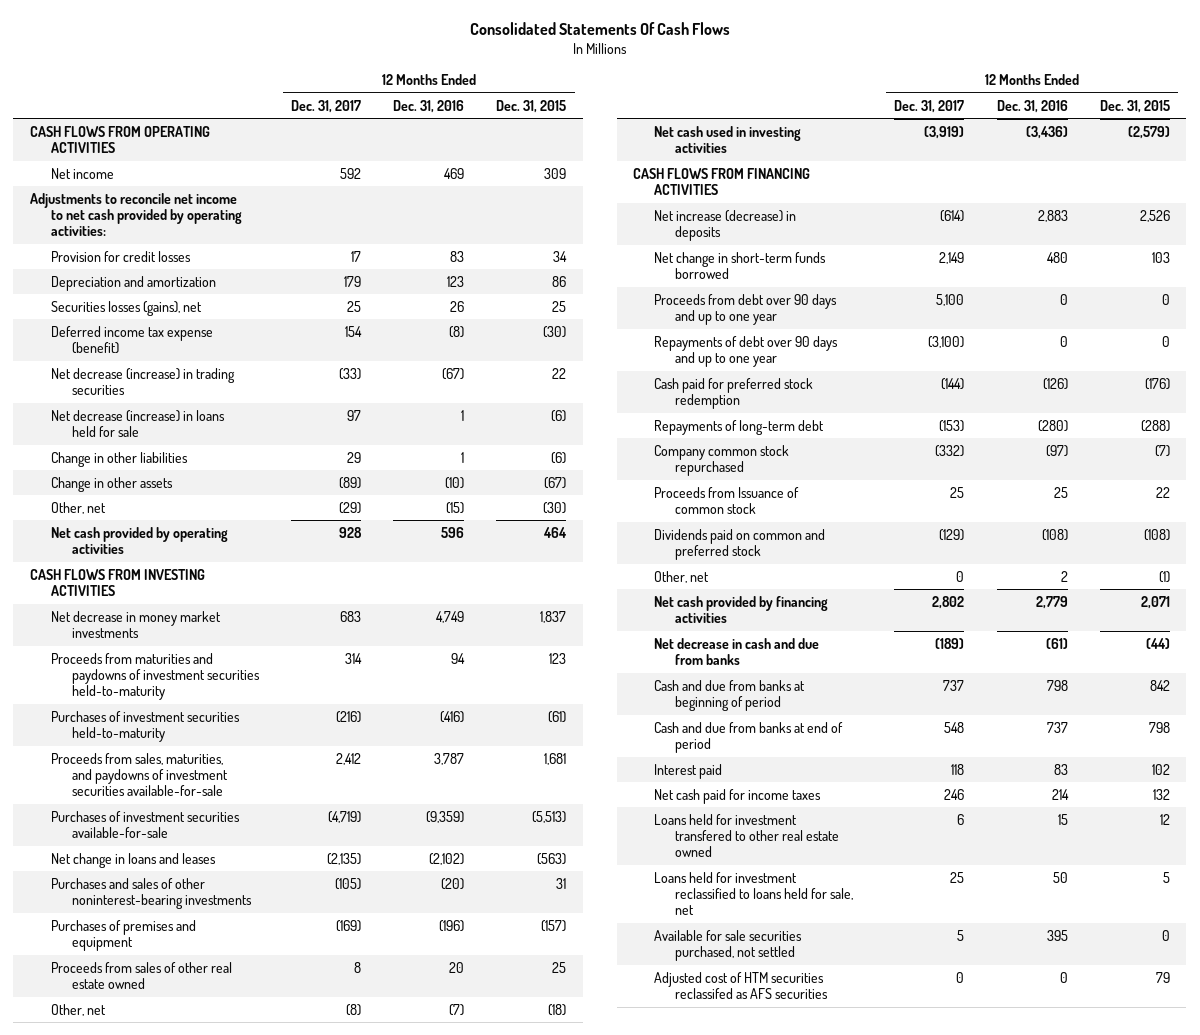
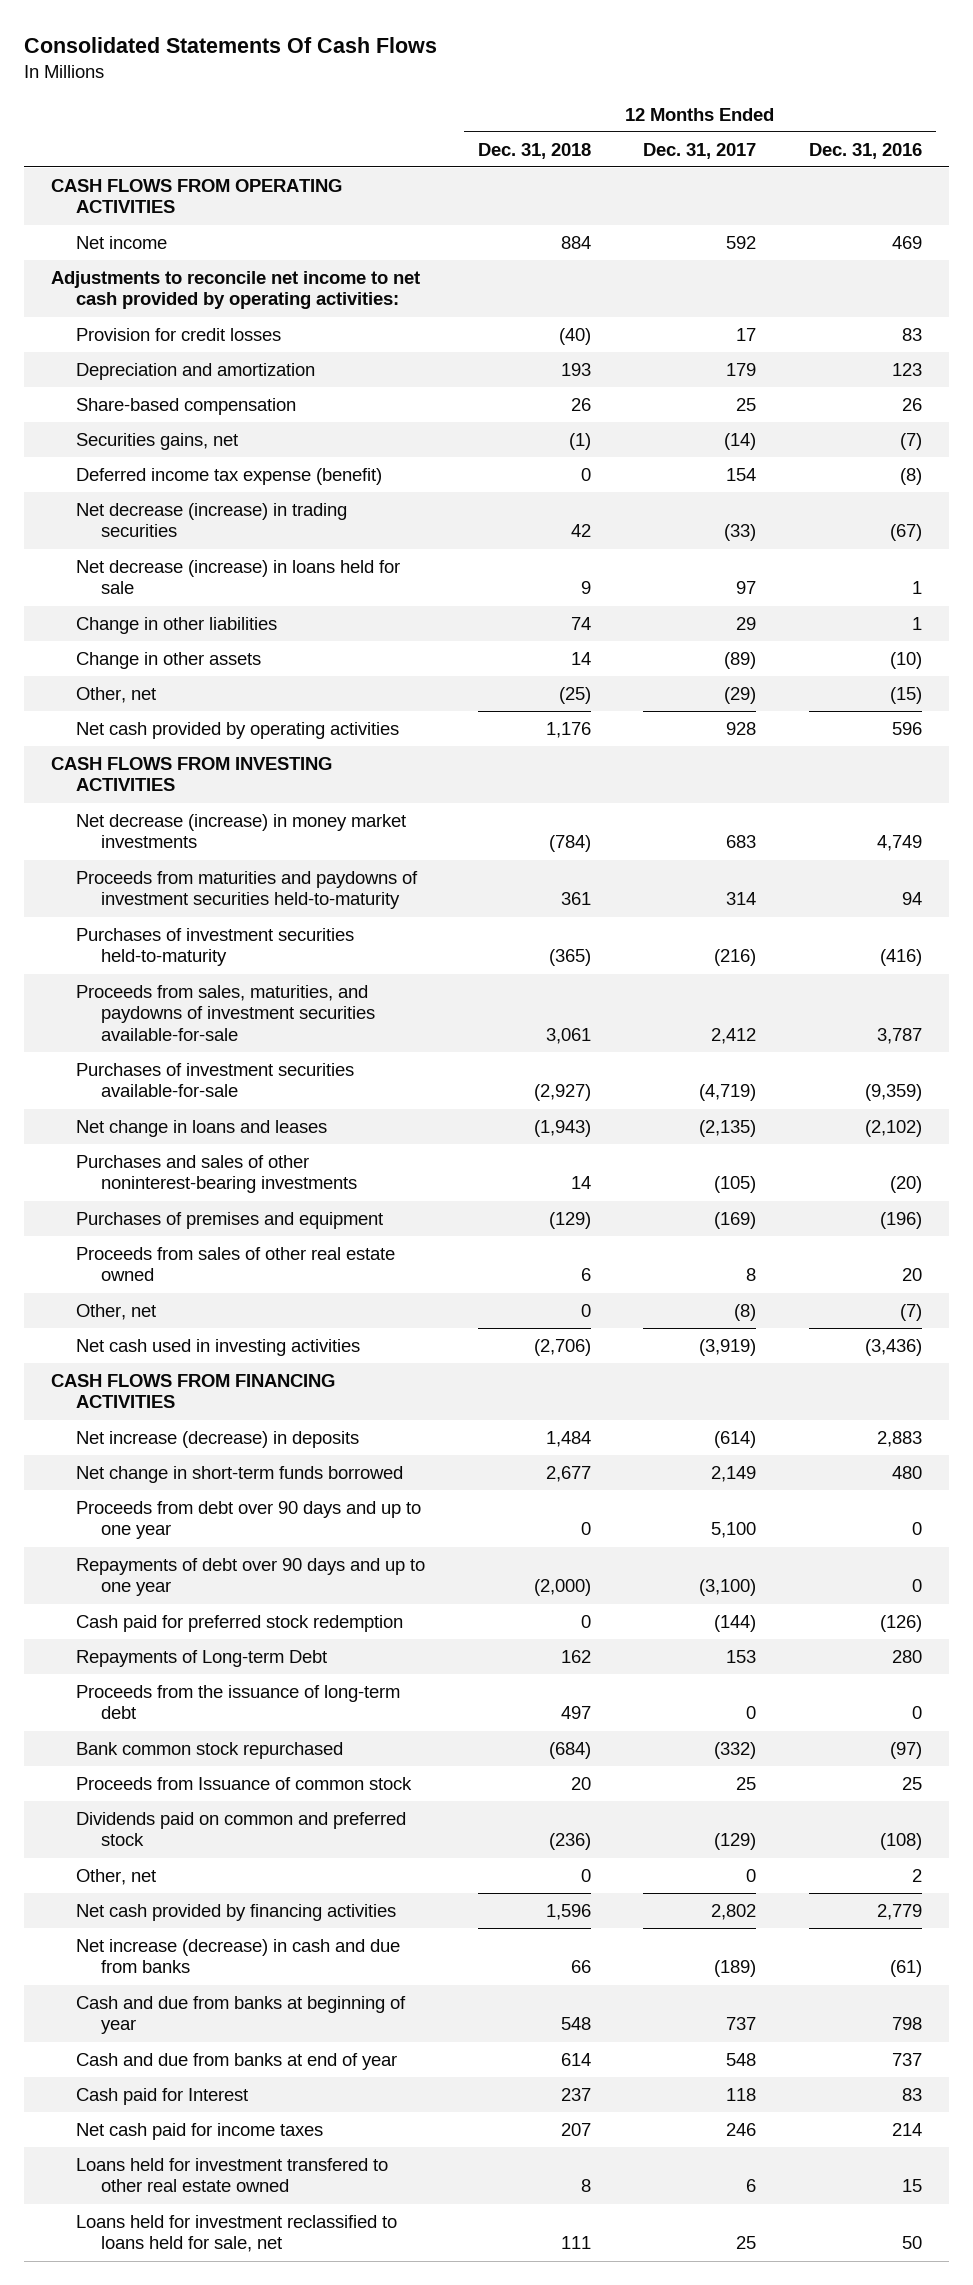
[496,99,567,113] Dec. 31, 2015 -> none
none -> [477,142,591,159] Dec. 31, 2018
[50,300,202,316] Securities losses (gains), net -> [75,397,296,415] Share-based compensation
none -> [75,432,238,450] Securities gains, net
[50,610,221,638] Net decrease in money market investments -> [75,813,406,849] Net decrease (increase) in money market investments
[654,419,825,435] Repayments of long-term debt -> [75,1649,327,1667] Repayments of Long-term Debt
[939,419,965,432] (153) -> [726,1649,757,1663] 153
[1037,419,1068,432] (280) -> [892,1649,923,1663] 280
none -> [75,1684,400,1720] Proceeds from the issuance of long-term debt
[654,444,790,476] Company common stock repurchased -> [75,1741,343,1759] Bank common stock repurchased
[654,637,820,665] Net decrease in cash and due from banks -> [75,1938,400,1974] Net increase (decrease) in cash and due from banks
[654,679,806,711] Cash and due from banks at beginning of period -> [75,1995,406,2035] Cash and due from banks at beginning of year
[654,721,844,753] Cash and due from banks at end of period -> [75,2052,397,2070] Cash and due from banks at end of year
[654,763,723,779] Interest paid -> [75,2087,248,2105] Cash paid for Interest
[654,929,803,961] Available for sale securities purchased, not settled -> none
[654,971,829,999] Adjusted cost of HTM securities reclassifed as AFS securities -> none

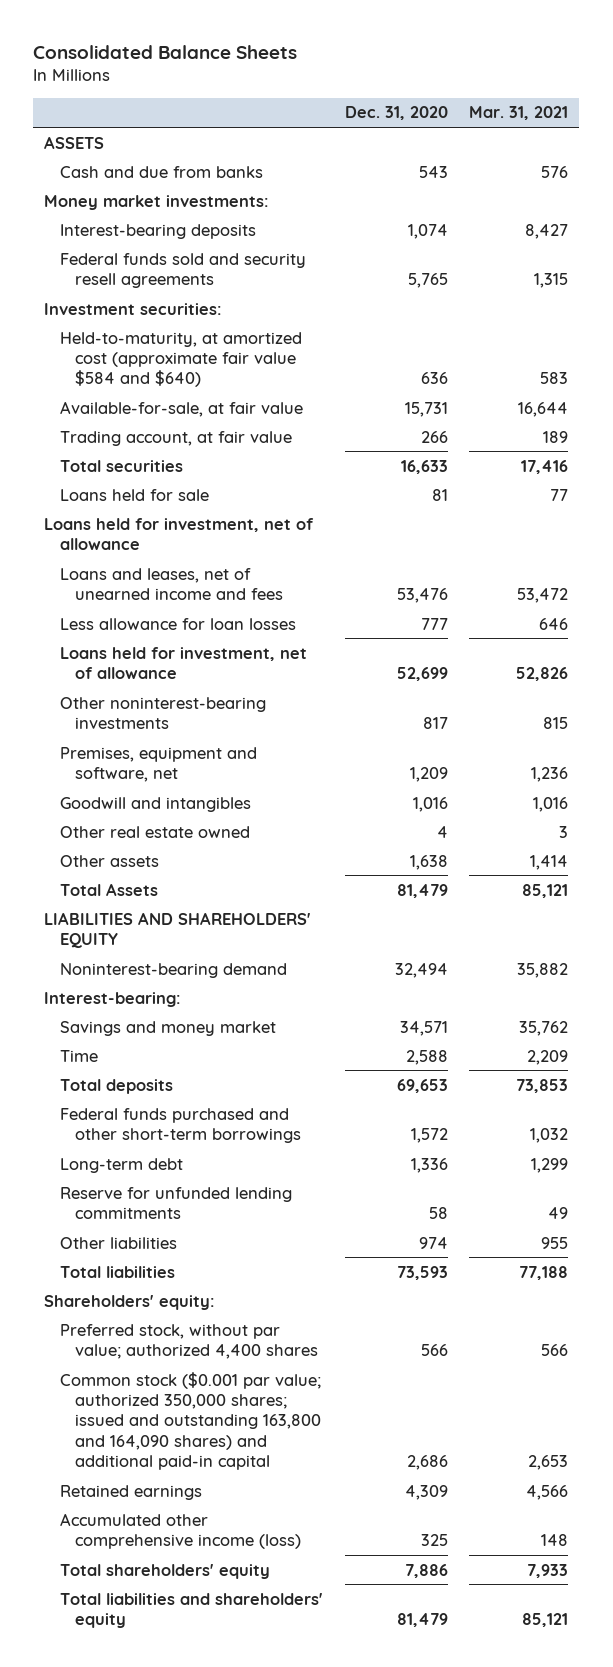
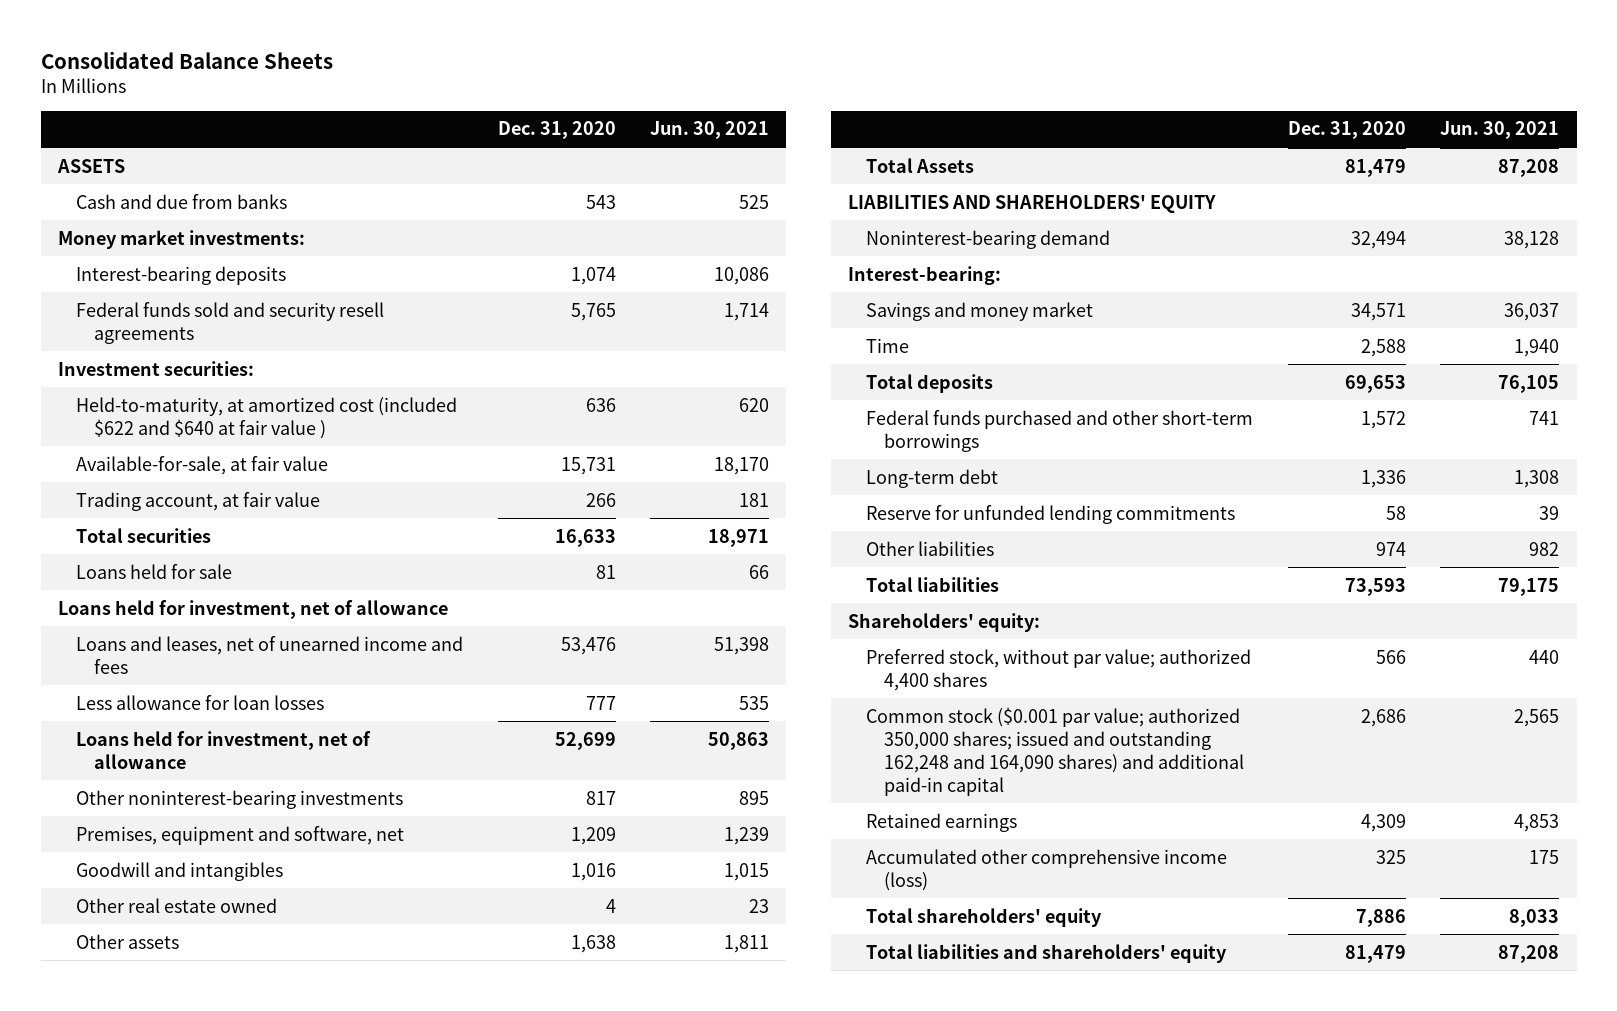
[469,106,569,121] Mar. 31, 2021 -> none
none -> [650,121,770,140] Jun. 30, 2021
[59,331,302,388] Held-to-maturity, at amortized cost (approximate fair value $584 and $640) -> [75,396,457,439] Held-to-maturity, at amortized cost (included $622 and $640 at fair value )
[59,1371,322,1471] Common stock ($0.001 par value; authorized 350,000 shares; issued and outstanding 163,800 and 164,090 shares) and additional paid-in capital -> [866,706,1244,796] Common stock ($0.001 par value; authorized 350,000 shares; issued and outstanding 162,248 and 164,090 shares) and additional paid-in capital

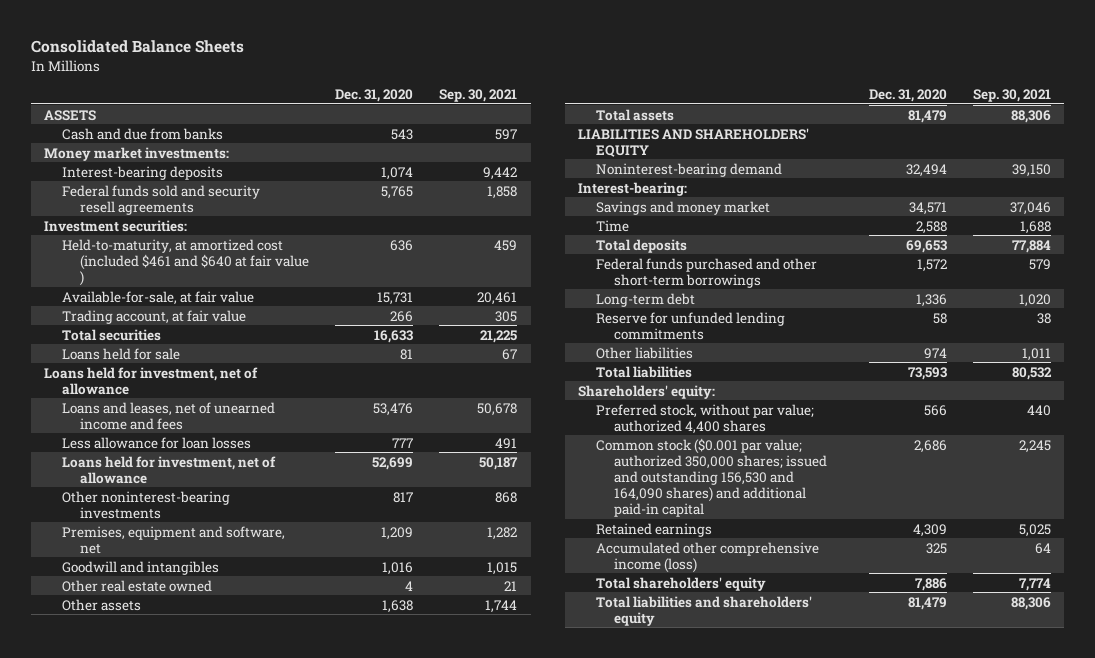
[650,121,770,140] Jun. 30, 2021 -> none
none -> [439,88,518,102] Sep. 30, 2021
[75,396,457,439] Held-to-maturity, at amortized cost (included $622 and $640 at fair value ) -> [62,238,309,286] Held-to-maturity, at amortized cost (included $461 and $640 at fair value )
[866,157,975,173] Total Assets -> [595,108,674,121] Total assets
[866,706,1244,796] Common stock ($0.001 par value; authorized 350,000 shares; issued and outstanding 162,248 and 164,090 shares) and additional paid-in capital -> [595,437,827,517] Common stock ($0.001 par value; authorized 350,000 shares; issued and outstanding 156,530 and 164,090 shares) and additional paid-in capital

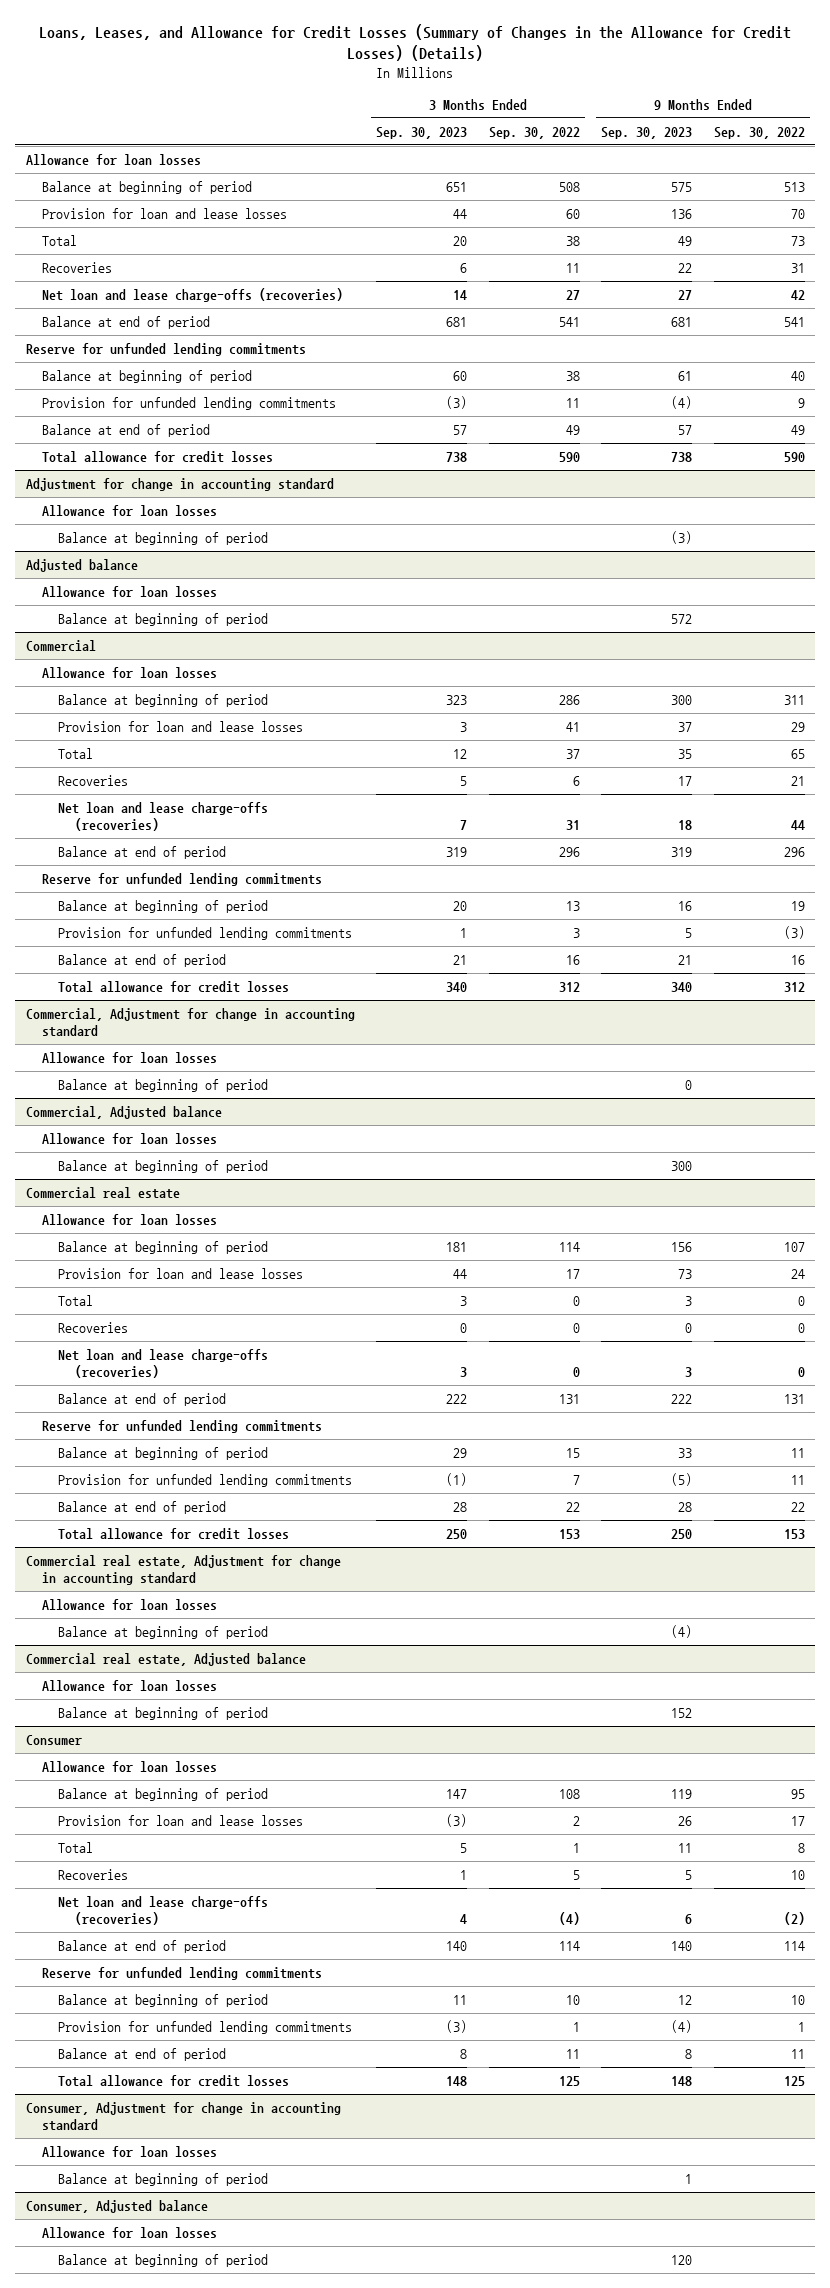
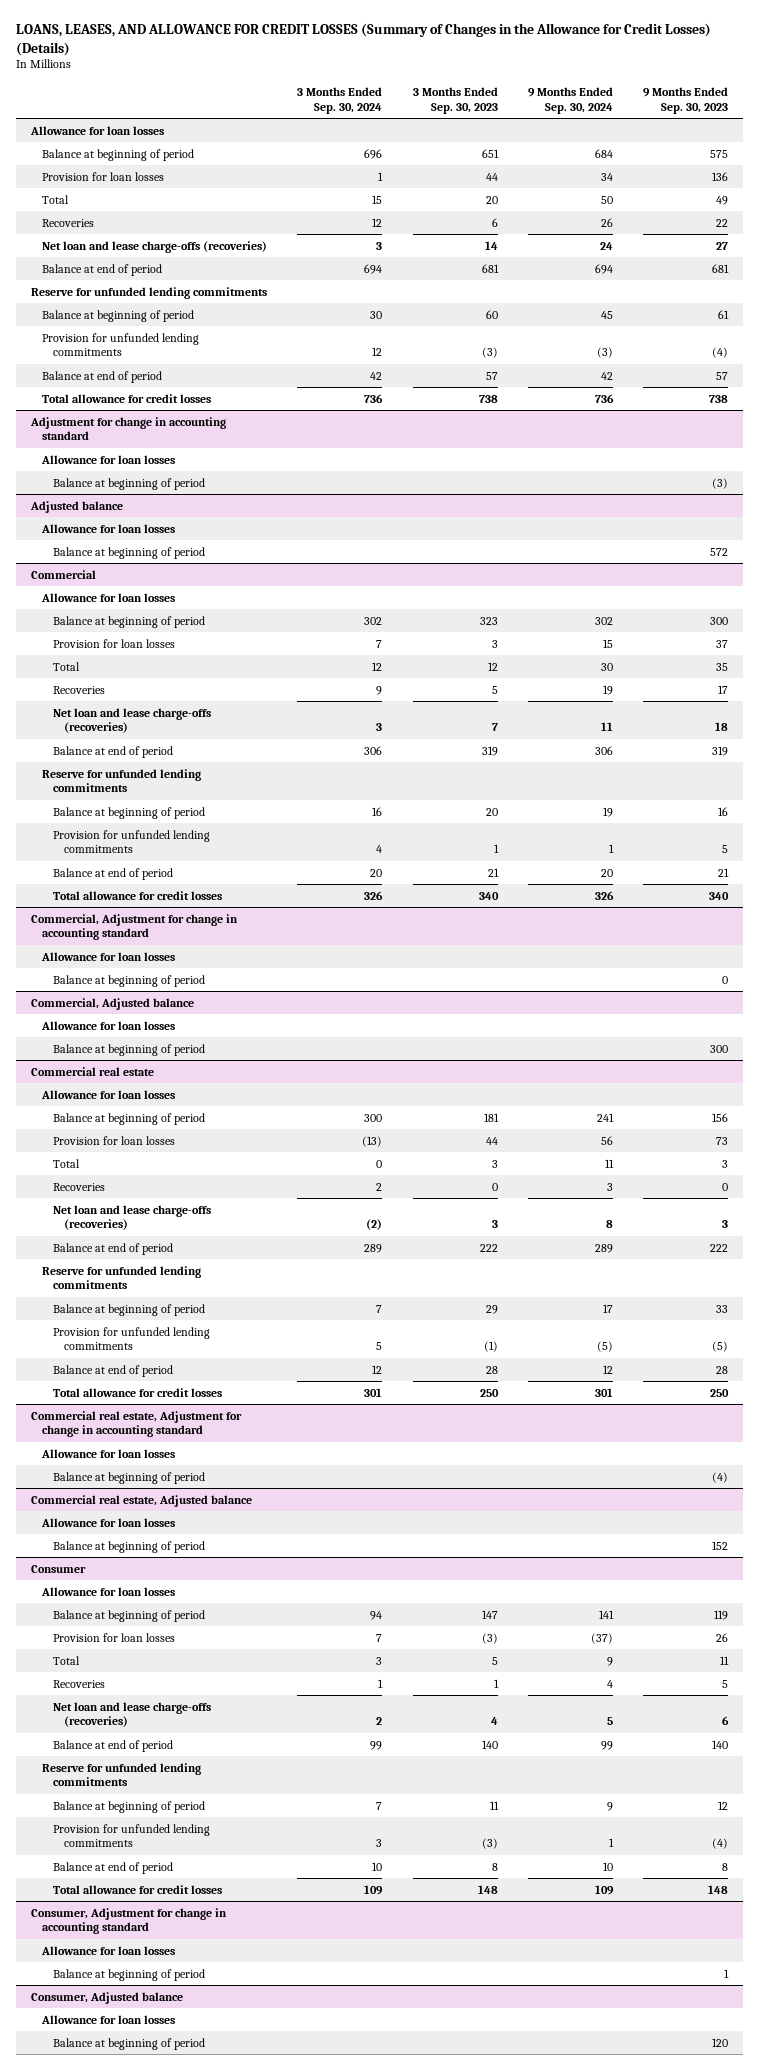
[39,23,792,62] Loans, Leases, and Allowance for Credit Losses (Summary of Changes in the Allowance for Credit Losses) (Details) -> [15,23,711,56] LOANS, LEASES, AND ALLOWANCE FOR CREDIT LOSSES (Summary of Changes in the Allowance for Credit Losses) (Details)
[488,126,580,139] Sep. 30, 2022 -> none
[713,126,805,139] Sep. 30, 2022 -> none
none -> [297,86,383,114] 3 Months Ended Sep. 30, 2024
none -> [527,86,613,114] 9 Months Ended Sep. 30, 2024
[42,207,288,219] Provision for loan and lease losses -> [42,171,165,181] Provision for loan losses
[58,720,304,732] Provision for loan and lease losses -> [52,638,175,648] Provision for loan losses
[58,1267,304,1279] Provision for loan and lease losses -> [52,1135,175,1145] Provision for loan losses
[58,1814,304,1826] Provision for loan and lease losses -> [52,1632,175,1642] Provision for loan losses

